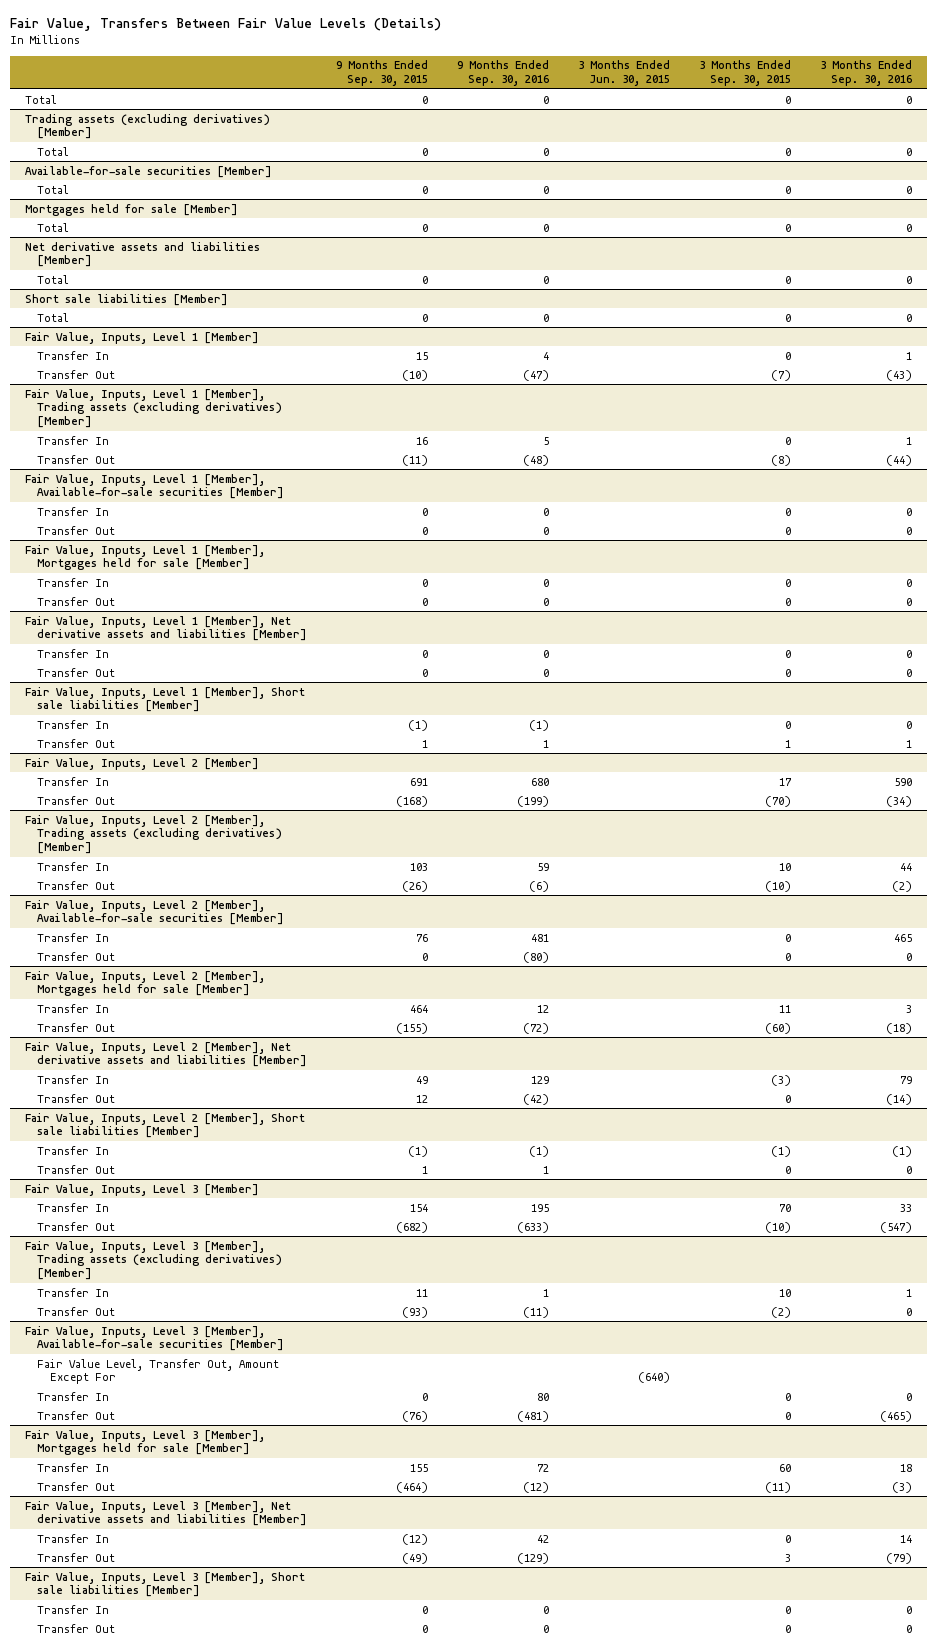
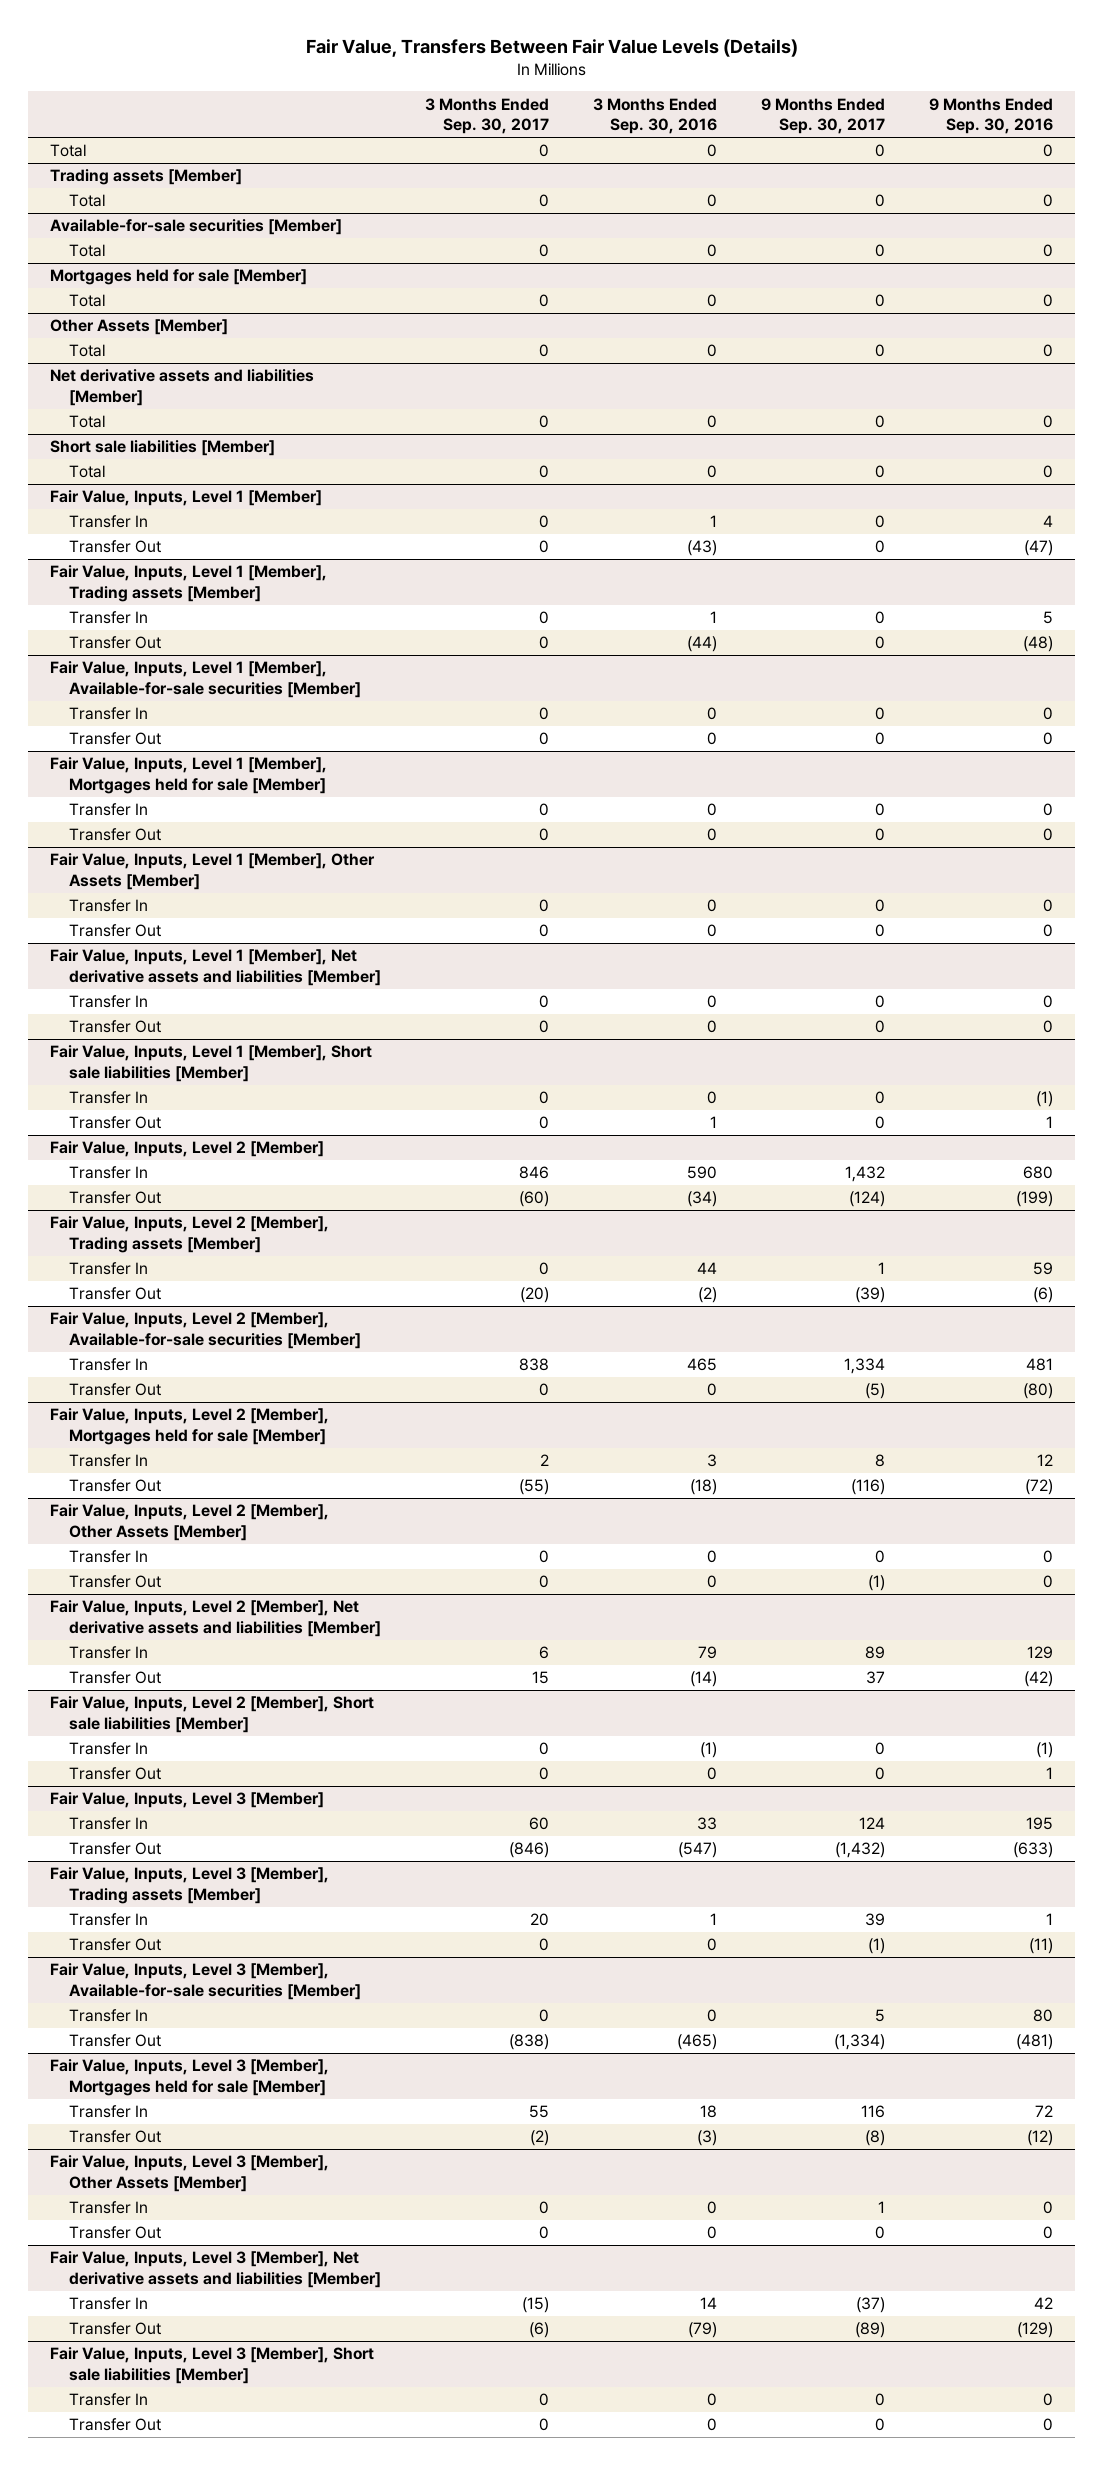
[336,60,429,87] 9 Months Ended Sep. 30, 2015 -> none
[578,60,671,87] 3 Months Ended Jun. 30, 2015 -> none
[699,60,792,87] 3 Months Ended Sep. 30, 2015 -> none
none -> [424,97,549,135] 3 Months Ended Sep. 30, 2017
none -> [760,97,885,135] 9 Months Ended Sep. 30, 2017
[24,113,270,140] Trading assets (excluding derivatives) [Member] -> [50,169,243,186] Trading assets [Member]
none -> [50,319,229,336] Other Assets [Member]
none -> [68,344,105,358] Total
[24,388,283,429] Fair Value, Inputs, Level 1 [Member], Trading assets (excluding derivatives) [Member] -> [50,565,328,603] Fair Value, Inputs, Level 1 [Member], Trading assets [Member]
none -> [50,853,376,891] Fair Value, Inputs, Level 1 [Member], Other Assets [Member]
none -> [68,899,148,913] Transfer In
none -> [68,924,161,938] Transfer Out
[24,814,283,855] Fair Value, Inputs, Level 2 [Member], Trading assets (excluding derivatives) [Member] -> [50,1216,330,1254] Fair Value, Inputs, Level 2 [Member], Trading assets [Member]
none -> [50,1504,330,1542] Fair Value, Inputs, Level 2 [Member], Other Assets [Member]
none -> [68,1550,148,1564] Transfer In
none -> [68,1575,161,1589] Transfer Out
[24,1240,283,1281] Fair Value, Inputs, Level 3 [Member], Trading assets (excluding derivatives) [Member] -> [50,1867,330,1905] Fair Value, Inputs, Level 3 [Member], Trading assets [Member]
[37,1358,280,1385] Fair Value Level, Transfer Out, Amount Except For -> none
none -> [50,2155,330,2193] Fair Value, Inputs, Level 3 [Member], Other Assets [Member]
none -> [68,2201,148,2215] Transfer In
none -> [68,2226,161,2240] Transfer Out

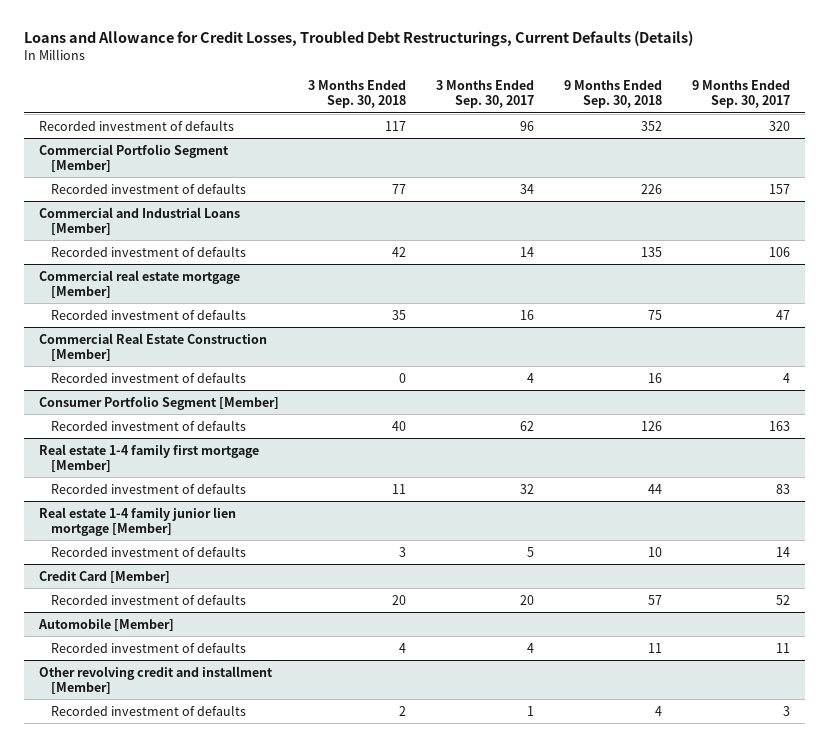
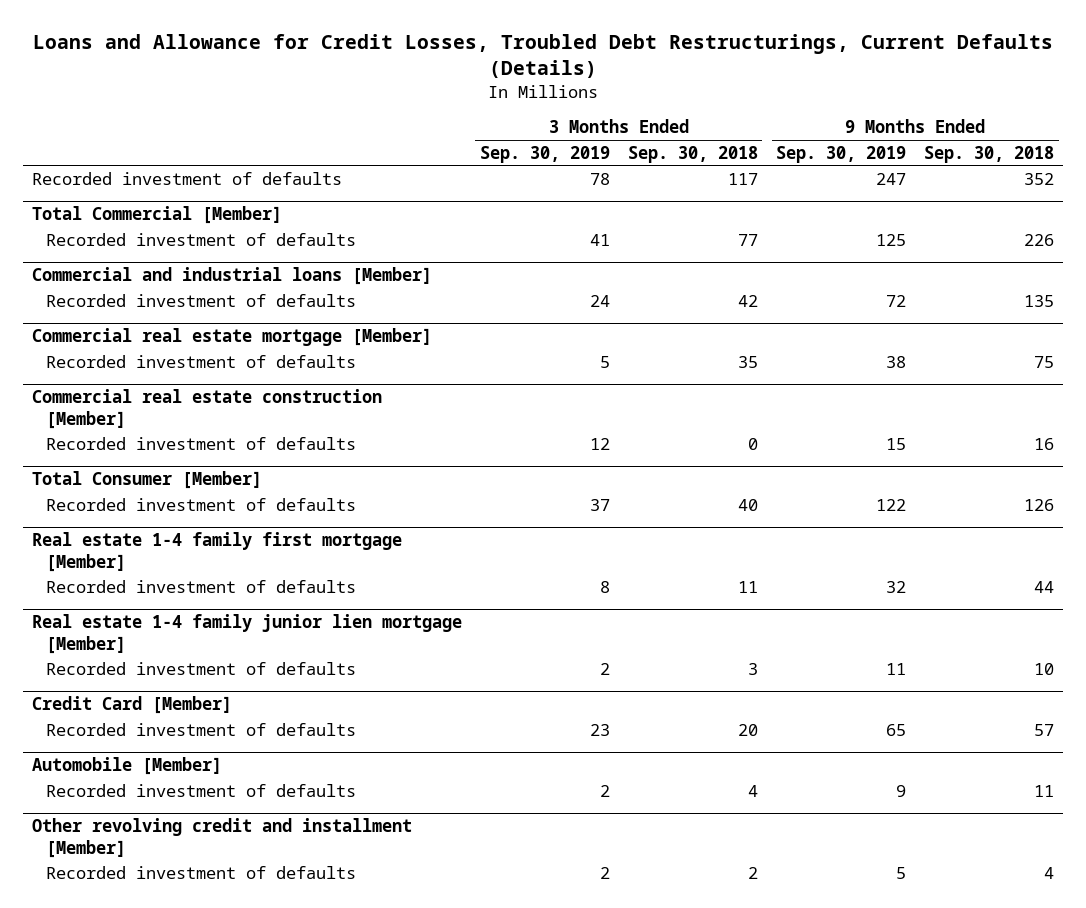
[436,79,535,108] 3 Months Ended Sep. 30, 2017 -> none
[691,79,790,108] 9 Months Ended Sep. 30, 2017 -> none
none -> [479,145,610,163] Sep. 30, 2019
none -> [776,145,907,163] Sep. 30, 2019
[38,143,229,172] Commercial Portfolio Segment [Member] -> [31,206,282,225] Total Commercial [Member]
[38,206,240,235] Commercial and Industrial Loans [Member] -> [31,267,432,286] Commercial and industrial loans [Member]
[38,332,267,361] Commercial Real Estate Construction [Member] -> [31,389,382,429] Commercial real estate construction [Member]
[38,395,279,410] Consumer Portfolio Segment [Member] -> [31,471,262,490] Total Consumer [Member]

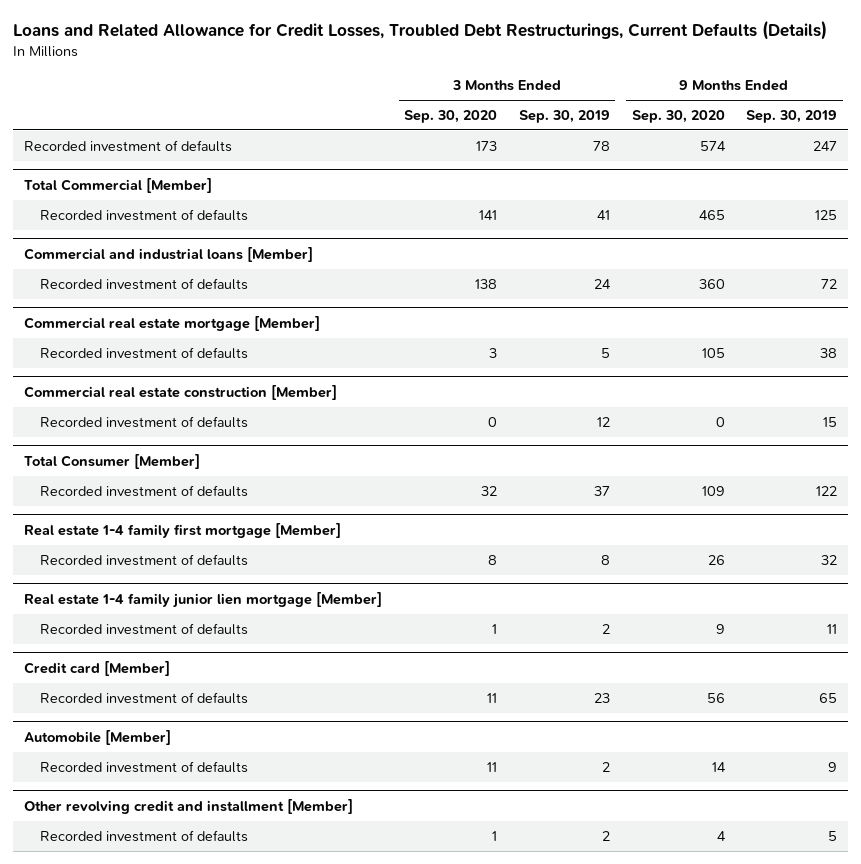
[32,33,1053,79] Loans and Allowance for Credit Losses, Troubled Debt Restructurings, Current Defaults (Details) -> [13,20,828,41] Loans and Related Allowance for Credit Losses, Troubled Debt Restructurings, Current Defaults (Details)
[627,145,758,163] Sep. 30, 2018 -> none
[924,145,1055,163] Sep. 30, 2018 -> none
none -> [403,109,497,123] Sep. 30, 2020
none -> [631,109,725,123] Sep. 30, 2020
[31,696,232,715] Credit Card [Member] -> [24,660,171,676] Credit card [Member]

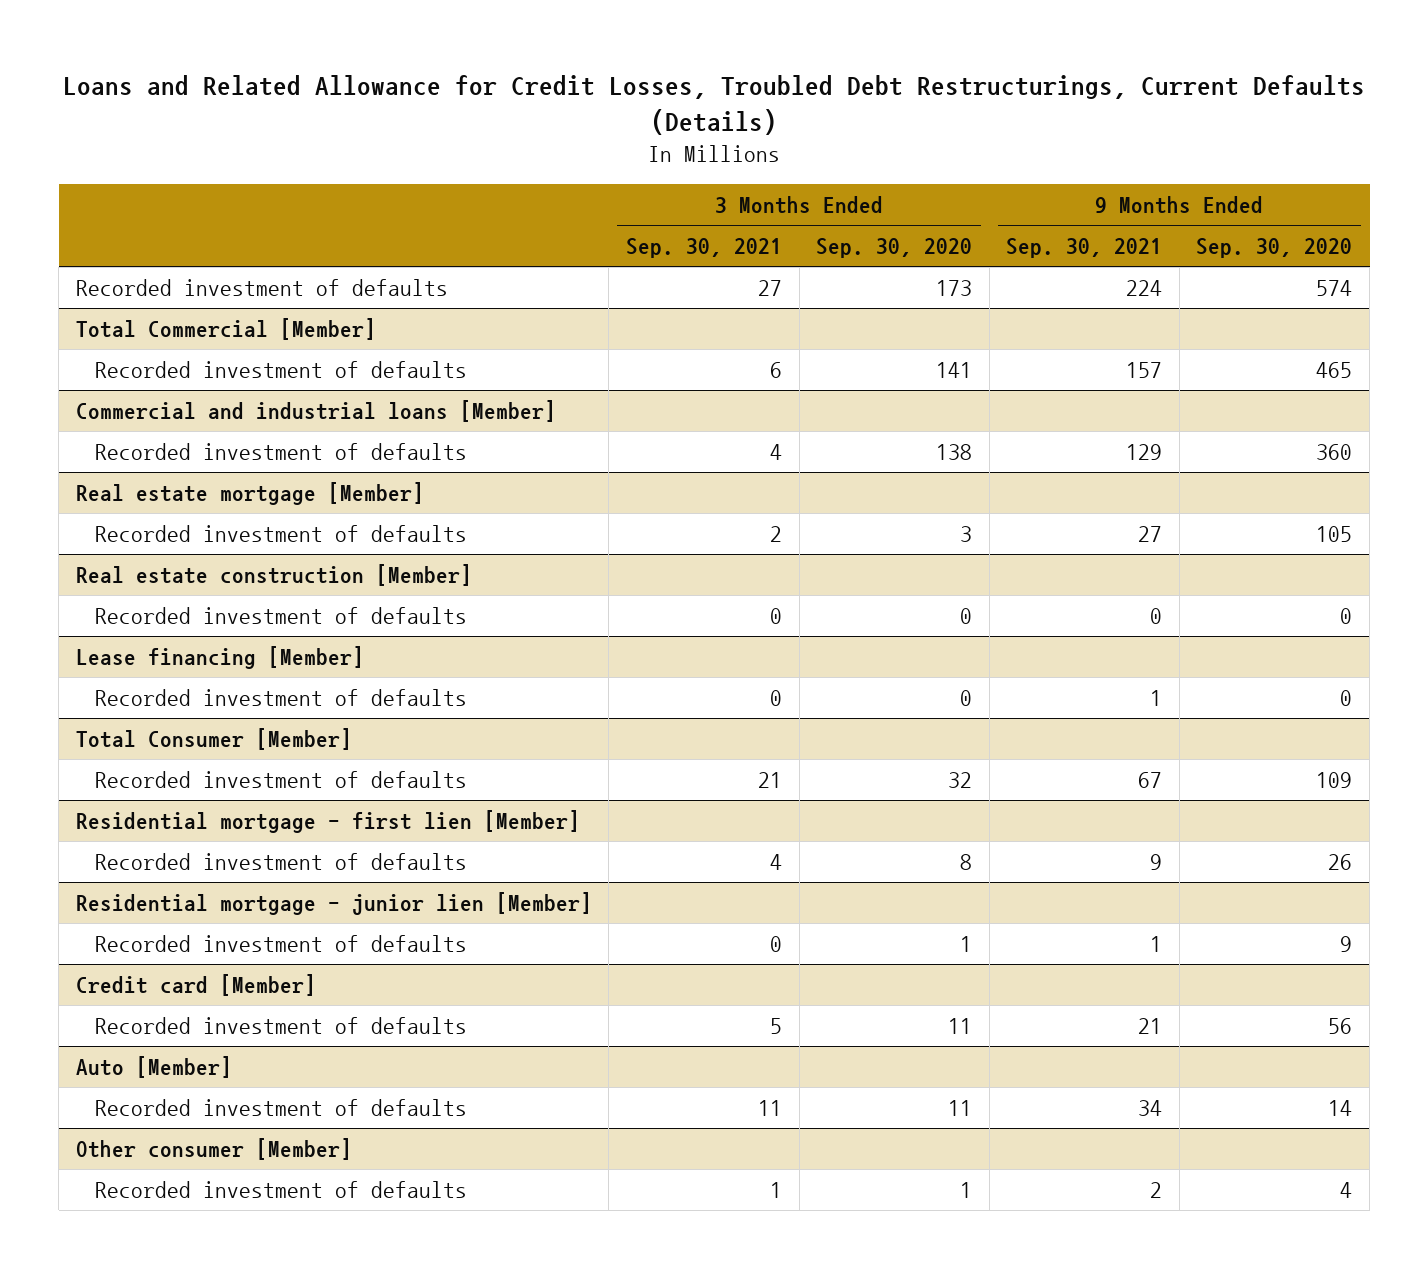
[518,109,610,123] Sep. 30, 2019 -> none
[746,109,838,123] Sep. 30, 2019 -> none
none -> [625,238,782,259] Sep. 30, 2021
none -> [1006,238,1163,259] Sep. 30, 2021
[24,315,321,331] Commercial real estate mortgage [Member] -> [75,481,424,505] Real estate mortgage [Member]
[24,384,338,400] Commercial real estate construction [Member] -> [75,563,472,586] Real estate construction [Member]
none -> [75,645,364,669] Lease financing [Member]
none -> [95,688,468,706] Recorded investment of defaults
[24,522,342,538] Real estate 1-4 family first mortgage [Member] -> [75,809,580,833] Residential mortgage - first lien [Member]
[24,591,383,608] Real estate 1-4 family junior lien mortgage [Member] -> [75,891,592,915] Residential mortgage - junior lien [Member]
[24,729,172,745] Automobile [Member] -> [75,1055,232,1078] Auto [Member]
[24,798,354,814] Other revolving credit and installment [Member] -> [75,1137,352,1160] Other consumer [Member]

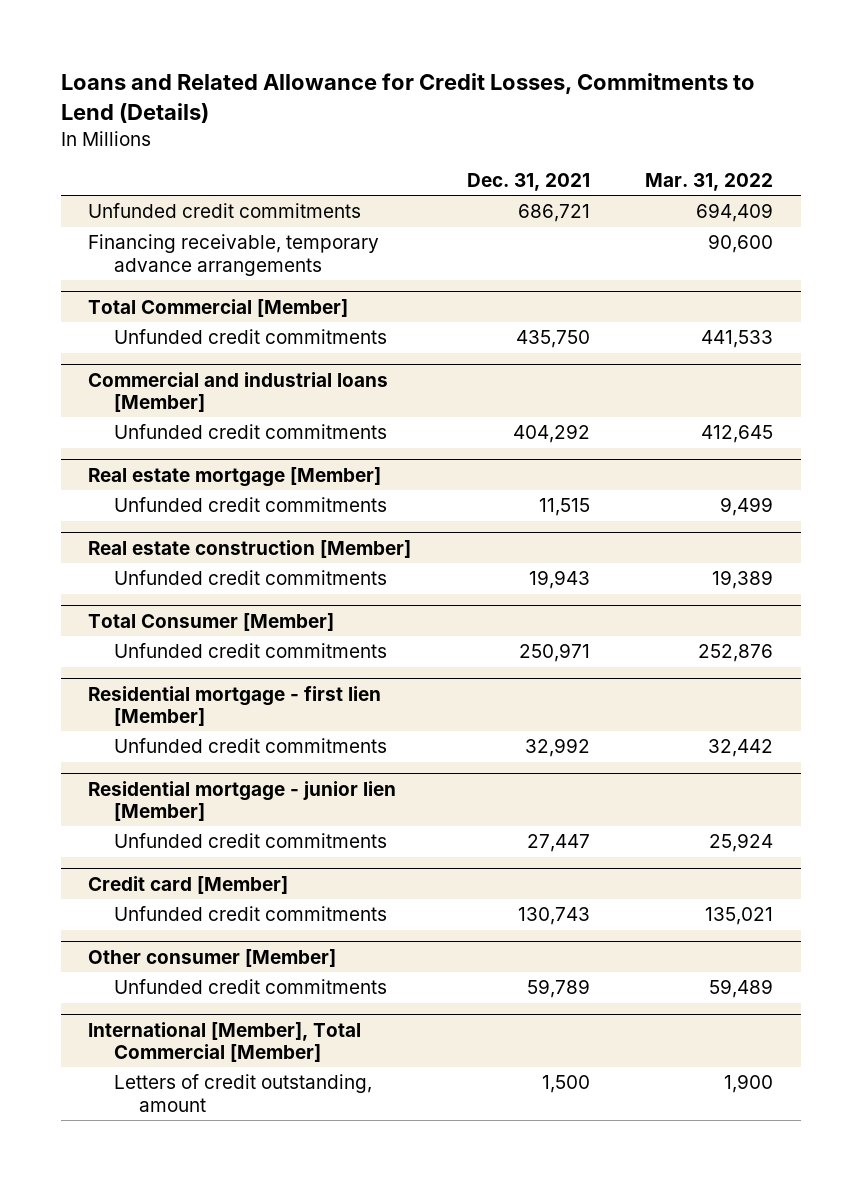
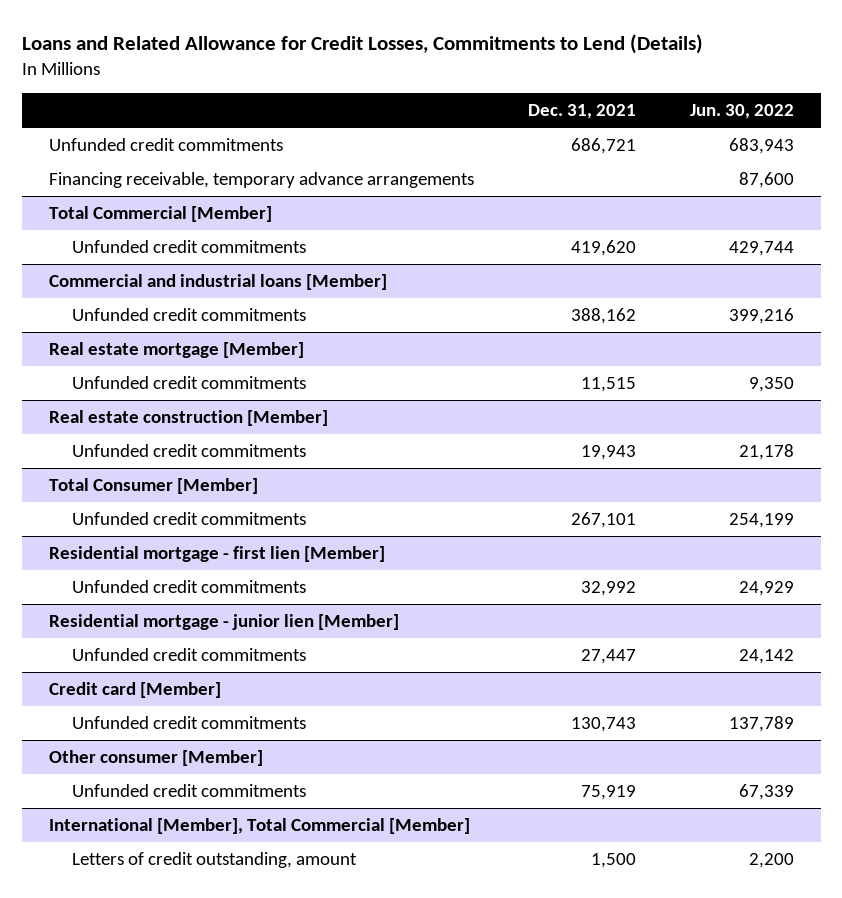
[645,172,774,191] Mar. 31, 2022 -> none
none -> [689,104,794,120] Jun. 30, 2022
[515,330,590,349] 435,750 -> [570,240,636,257] 419,620
[512,424,590,444] 404,292 -> [570,308,636,325] 388,162
[518,643,590,663] 250,971 -> [570,512,636,529] 267,101
[526,979,590,999] 59,789 -> [580,785,636,801] 75,919

